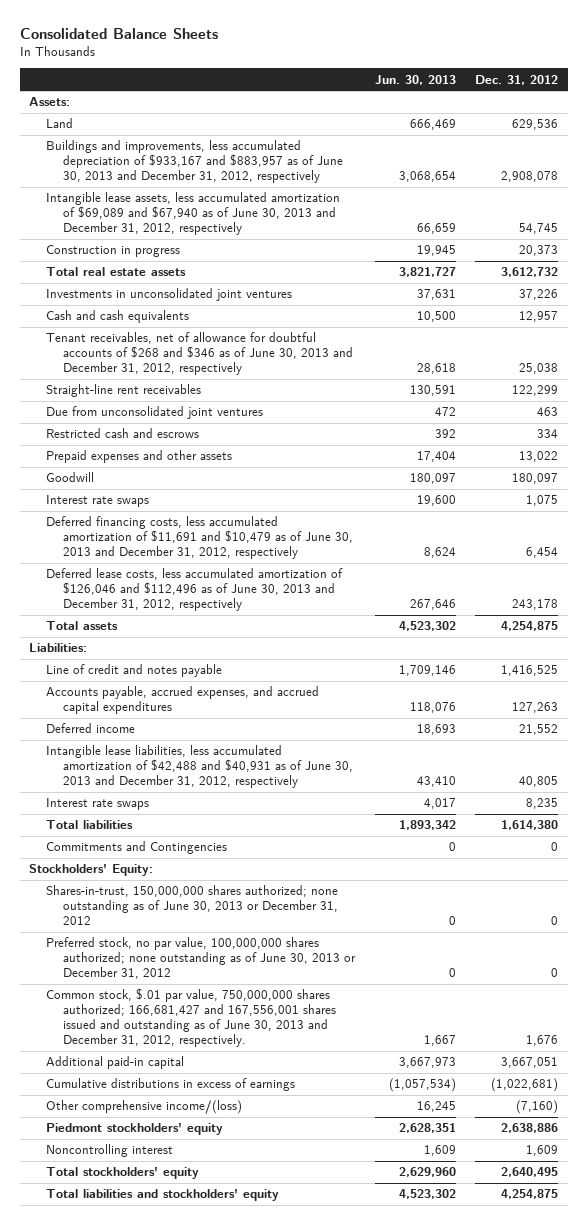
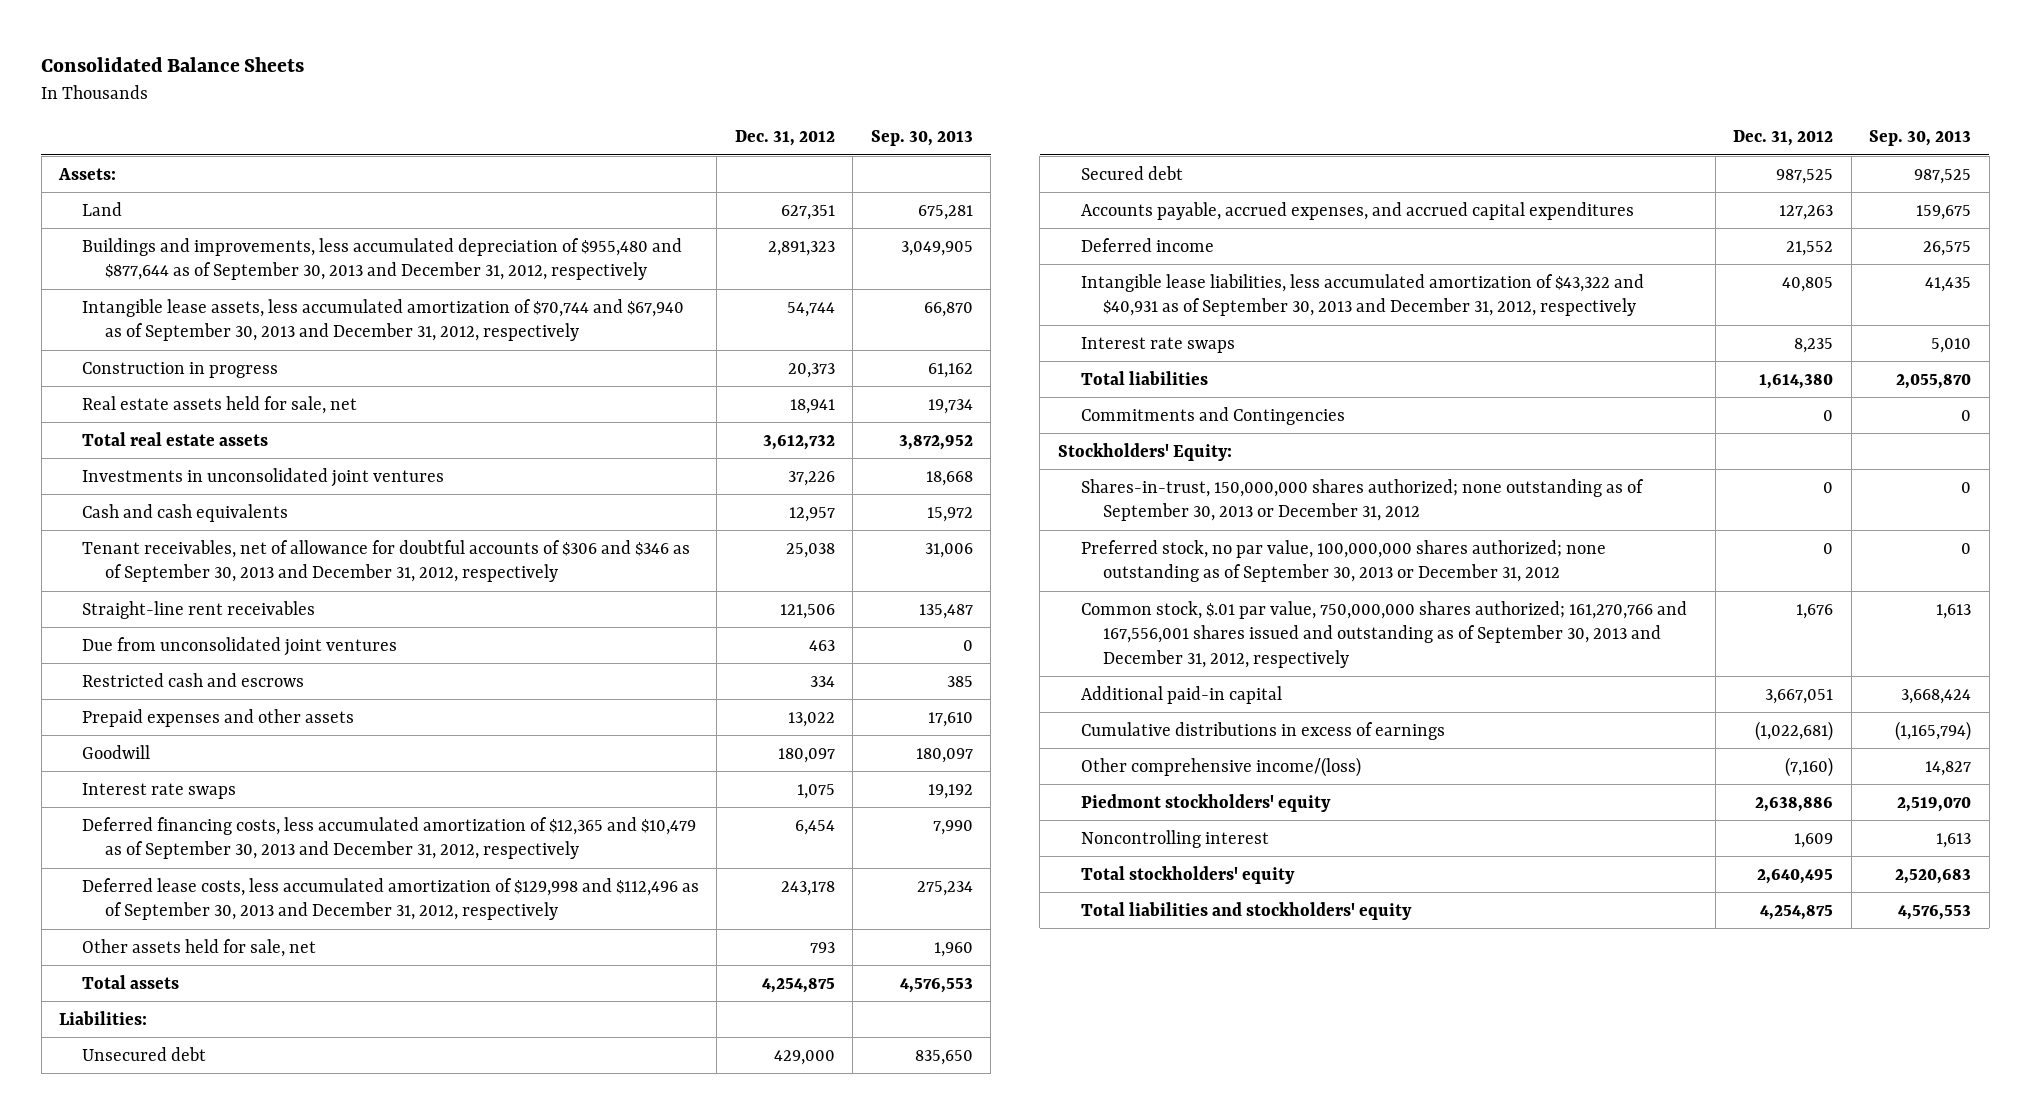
[374,74,456,85] Jun. 30, 2013 -> none
none -> [870,130,973,147] Sep. 30, 2013
[511,119,558,131] 629,536 -> [780,204,835,220] 627,351
[46,140,344,184] Buildings and improvements, less accumulated depreciation of $933,167 and $883,957 as of June 30, 2013 and December 31, 2012, respectively -> [82,237,683,281] Buildings and improvements, less accumulated depreciation of $955,480 and $877,644 as of September 30, 2013 and December 31, 2012, respectively
[500,171,558,183] 2,908,078 -> [767,240,835,256] 2,891,323
[46,192,341,236] Intangible lease assets, less accumulated amortization of $69,089 and $67,940 as of June 30, 2013 and December 31, 2012, respectively -> [82,298,685,342] Intangible lease assets, less accumulated amortization of $70,744 and $67,940 as of September 30, 2013 and December 31, 2012, respectively
[518,223,558,235] 54,745 -> [786,301,835,317] 54,744
none -> [82,395,358,414] Real estate assets held for sale, net
[46,332,354,376] Tenant receivables, net of allowance for doubtful accounts of $268 and $346 as of June 30, 2013 and December 31, 2012, respectively -> [82,539,691,583] Tenant receivables, net of allowance for doubtful accounts of $306 and $346 as of September 30, 2013 and December 31, 2012, respectively
[511,385,558,397] 122,299 -> [779,603,835,619] 121,506
[46,516,354,560] Deferred financing costs, less accumulated amortization of $11,691 and $10,479 as of June 30, 2013 and December 31, 2012, respectively -> [82,816,697,860] Deferred financing costs, less accumulated amortization of $12,365 and $10,479 as of September 30, 2013 and December 31, 2012, respectively
[46,568,344,612] Deferred lease costs, less accumulated amortization of $126,046 and $112,496 as of June 30, 2013 and December 31, 2012, respectively -> [82,877,700,921] Deferred lease costs, less accumulated amortization of $129,998 and $112,496 as of September 30, 2013 and December 31, 2012, respectively
none -> [82,938,317,957] Other assets held for sale, net
[46,664,223,678] Line of credit and notes payable -> none
none -> [82,1046,207,1061] Unsecured debt
none -> [1080,165,1183,180] Secured debt
[46,745,354,789] Intangible lease liabilities, less accumulated amortization of $42,488 and $40,931 as of June 30, 2013 and December 31, 2012, respectively -> [1080,273,1644,317] Intangible lease liabilities, less accumulated amortization of $43,322 and $40,931 as of September 30, 2013 and December 31, 2012, respectively
[46,885,339,926] Shares-in-trust, 150,000,000 shares authorized; none outstanding as of June 30, 2013 or December 31, 2012 -> [1080,478,1644,522] Shares-in-trust, 150,000,000 shares authorized; none outstanding as of September 30, 2013 or December 31, 2012
[46,937,357,980] Preferred stock, no par value, 100,000,000 shares authorized; none outstanding as of June 30, 2013 or December 31, 2012 -> [1080,539,1606,583] Preferred stock, no par value, 100,000,000 shares authorized; none outstanding as of September 30, 2013 or December 31, 2012
[46,988,337,1047] Common stock, $.01 par value, 750,000,000 shares authorized; 166,681,427 and 167,556,001 shares issued and outstanding as of June 30, 2013 and December 31, 2012, respectively. -> [1080,600,1687,668] Common stock, $.01 par value, 750,000,000 shares authorized; 161,270,766 and 167,556,001 shares issued and outstanding as of September 30, 2013 and December 31, 2012, respectively

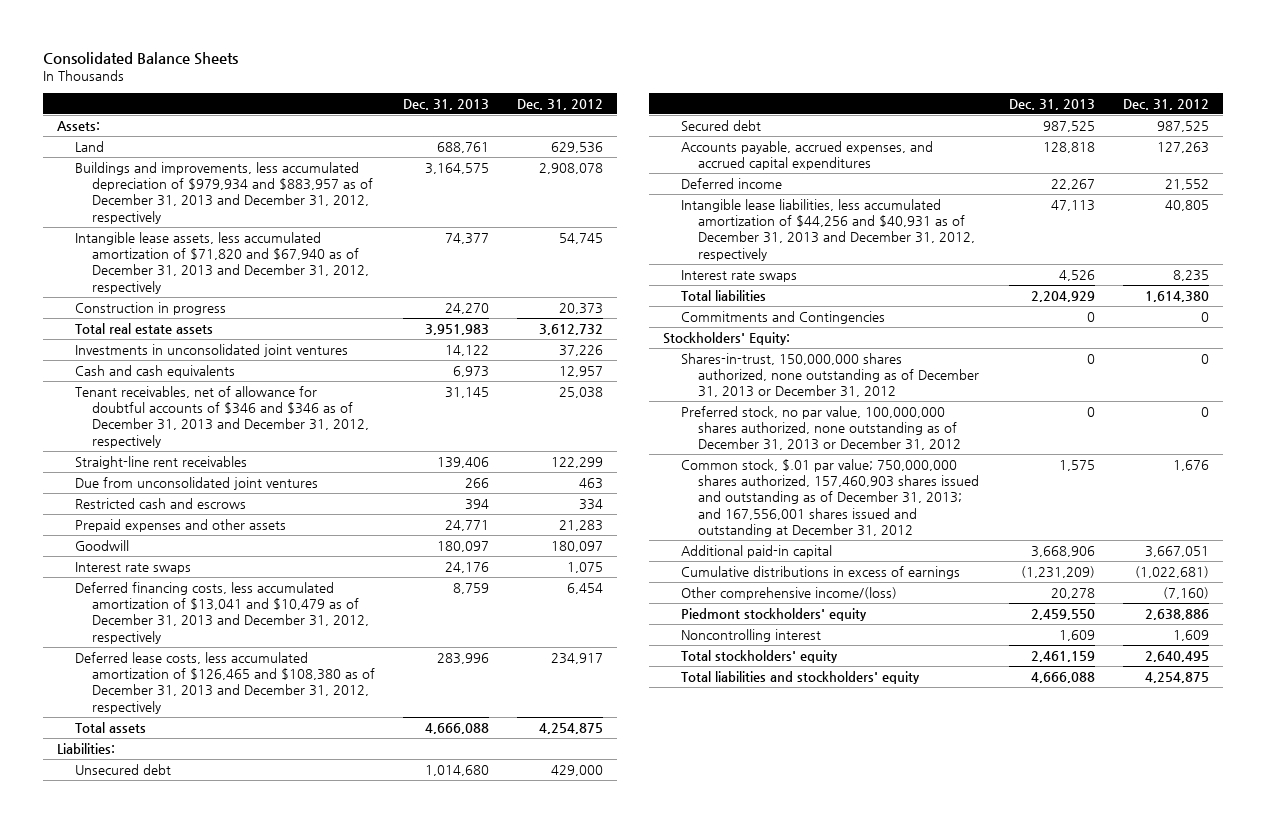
[870,130,973,147] Sep. 30, 2013 -> none
none -> [403,98,490,110] Dec. 31, 2013
[780,204,835,220] 627,351 -> [551,141,604,153] 629,536
[82,237,683,281] Buildings and improvements, less accumulated depreciation of $955,480 and $877,644 as of September 30, 2013 and December 31, 2012, respectively -> [74,161,374,224] Buildings and improvements, less accumulated depreciation of $979,934 and $883,957 as of December 31, 2013 and December 31, 2012, respectively
[767,240,835,256] 2,891,323 -> [539,162,604,174] 2,908,078
[82,298,685,342] Intangible lease assets, less accumulated amortization of $70,744 and $67,940 as of September 30, 2013 and December 31, 2012, respectively -> [74,231,370,294] Intangible lease assets, less accumulated amortization of $71,820 and $67,940 as of December 31, 2013 and December 31, 2012, respectively
[786,301,835,317] 54,744 -> [559,232,604,244] 54,745
[82,395,358,414] Real estate assets held for sale, net -> none
[82,539,691,583] Tenant receivables, net of allowance for doubtful accounts of $306 and $346 as of September 30, 2013 and December 31, 2012, respectively -> [74,385,370,448] Tenant receivables, net of allowance for doubtful accounts of $346 and $346 as of December 31, 2013 and December 31, 2012, respectively
[779,603,835,619] 121,506 -> [551,456,604,468] 122,299
[787,711,835,727] 13,022 -> [559,519,604,531] 21,283
[82,938,317,957] Other assets held for sale, net -> none
[82,816,697,860] Deferred financing costs, less accumulated amortization of $12,365 and $10,479 as of September 30, 2013 and December 31, 2012, respectively -> [74,581,370,644] Deferred financing costs, less accumulated amortization of $13,041 and $10,479 as of December 31, 2013 and December 31, 2012, respectively
[82,877,700,921] Deferred lease costs, less accumulated amortization of $129,998 and $112,496 as of September 30, 2013 and December 31, 2012, respectively -> [74,651,376,714] Deferred lease costs, less accumulated amortization of $126,465 and $108,380 as of December 31, 2013 and December 31, 2012, respectively
[780,880,835,896] 243,178 -> [551,652,604,664] 234,917
[1080,273,1644,317] Intangible lease liabilities, less accumulated amortization of $43,322 and $40,931 as of September 30, 2013 and December 31, 2012, respectively -> [680,198,976,261] Intangible lease liabilities, less accumulated amortization of $44,256 and $40,931 as of December 31, 2013 and December 31, 2012, respectively
[1080,478,1644,522] Shares-in-trust, 150,000,000 shares authorized; none outstanding as of September 30, 2013 or December 31, 2012 -> [680,352,980,398] Shares-in-trust, 150,000,000 shares authorized, none outstanding as of December 31, 2013 or December 31, 2012
[1080,539,1606,583] Preferred stock, no par value, 100,000,000 shares authorized; none outstanding as of September 30, 2013 or December 31, 2012 -> [680,405,962,451] Preferred stock, no par value, 100,000,000 shares authorized, none outstanding as of December 31, 2013 or December 31, 2012
[1080,600,1687,668] Common stock, $.01 par value, 750,000,000 shares authorized; 161,270,766 and 167,556,001 shares issued and outstanding as of September 30, 2013 and December 31, 2012, respectively -> [680,458,980,538] Common stock, $.01 par value; 750,000,000 shares authorized, 157,460,903 shares issued and outstanding as of December 31, 2013; and 167,556,001 shares issued and outstanding at December 31, 2012

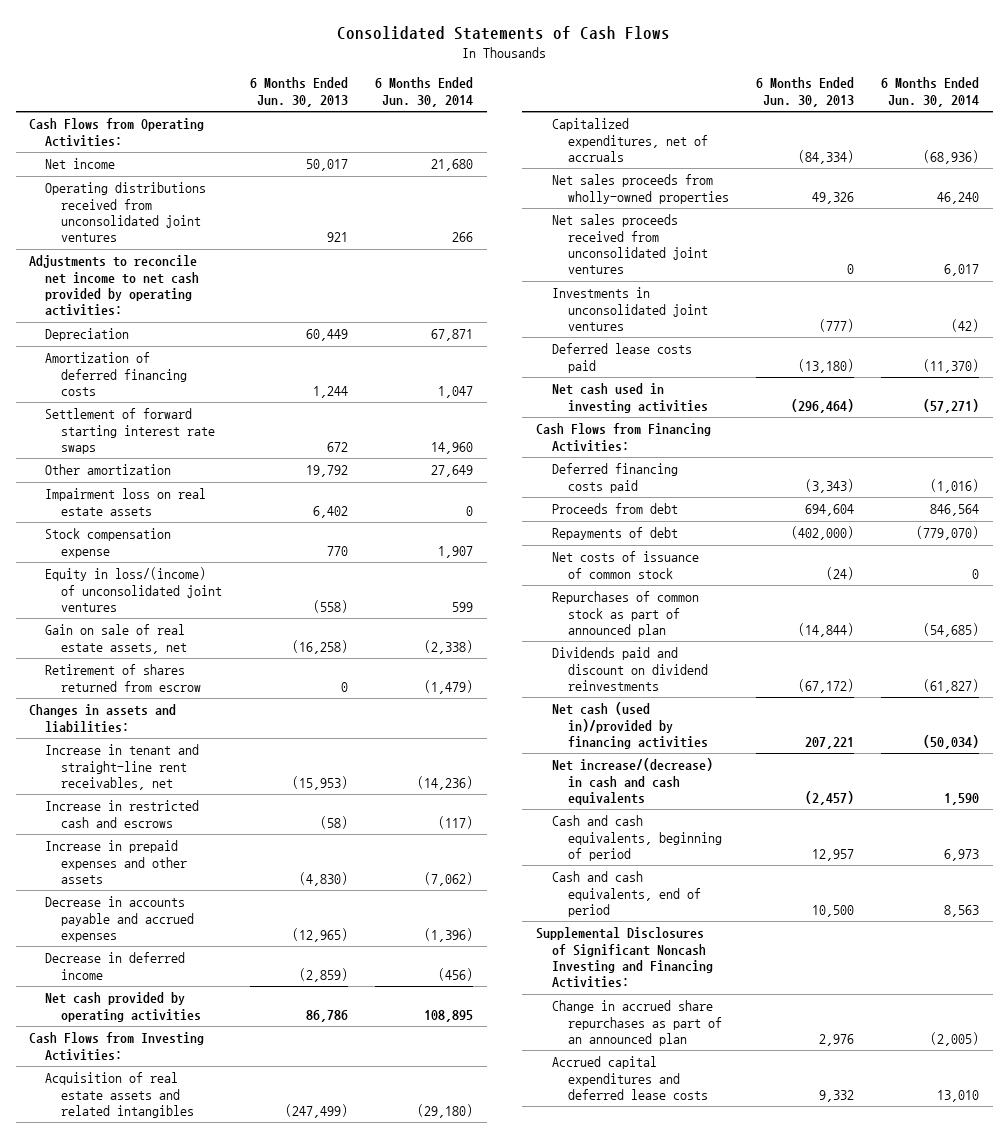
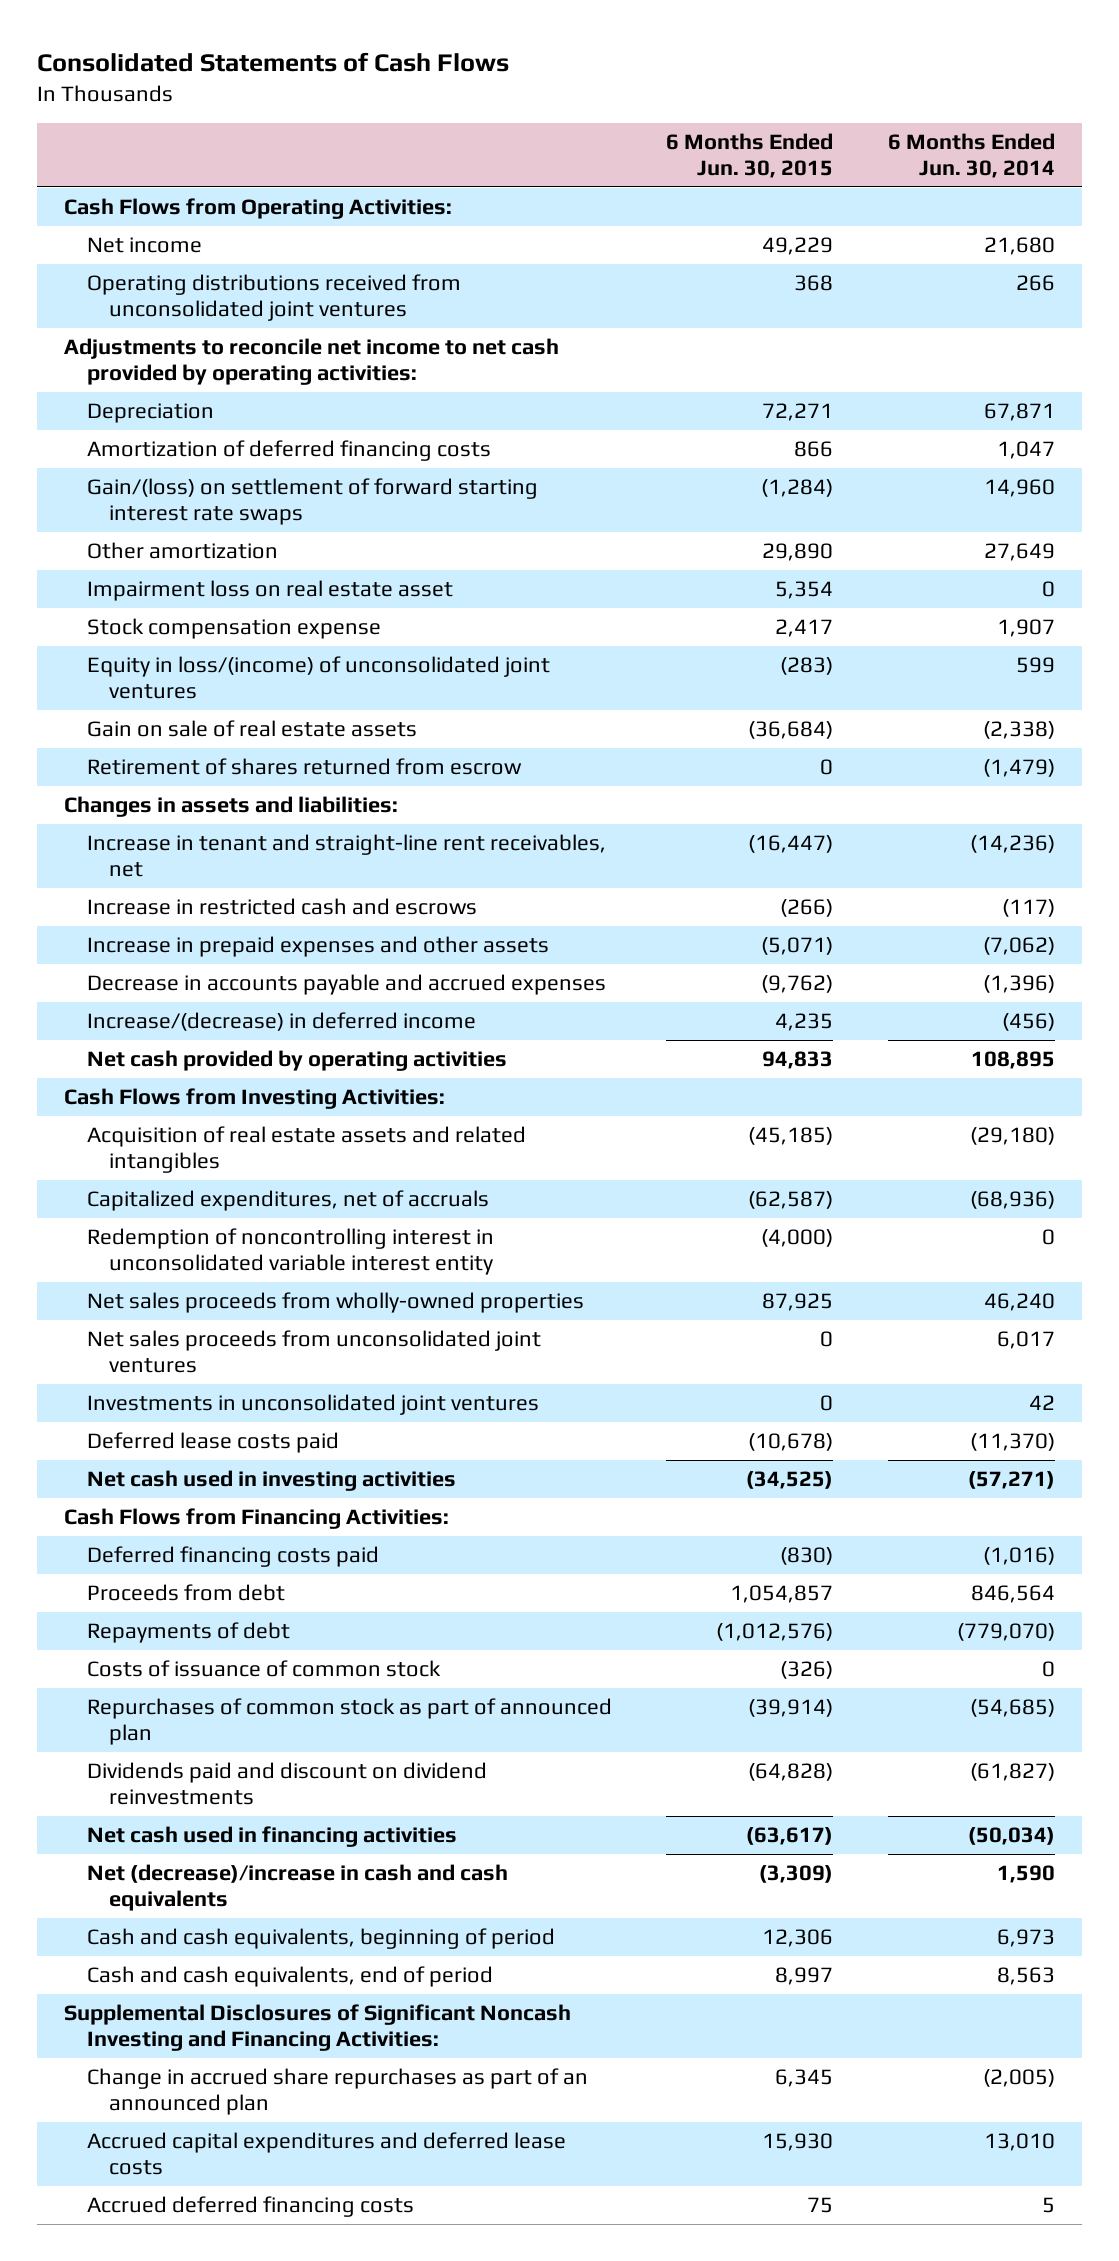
[249,77,348,107] 6 Months Ended Jun. 30, 2013 -> none
none -> [666,133,834,178] 6 Months Ended Jun. 30, 2015
[45,408,216,455] Settlement of forward starting interest rate swaps -> [86,478,538,525] Gain/(loss) on settlement of forward starting interest rate swaps
[45,488,207,516] Impairment loss on real estate assets -> [86,580,453,602] Impairment loss on real estate asset
[45,624,188,654] Gain on sale of real estate assets, net -> [86,720,417,738] Gain on sale of real estate assets
[45,952,186,980] Decrease in deferred income -> [86,1012,476,1032] Increase/(decrease) in deferred income
none -> [86,1228,494,1275] Redemption of noncontrolling interest in unconsolidated variable interest entity
[551,214,708,275] Net sales proceeds received from unconsolidated joint ventures -> [86,1330,541,1373] Net sales proceeds from unconsolidated joint ventures
[951,319,980,333] (42) -> [1028,1395,1055,1411] 42
[551,551,699,579] Net costs of issuance of common stock -> [86,1660,441,1678] Costs of issuance of common stock
[551,702,708,750] Net cash (used in)/provided by financing activities -> [86,1826,457,1848] Net cash used in financing activities
[551,758,713,806] Net increase/(decrease) in cash and cash equivalents -> [86,1864,508,1911] Net (decrease)/increase in cash and cash equivalents
none -> [86,2196,414,2218] Accrued deferred financing costs

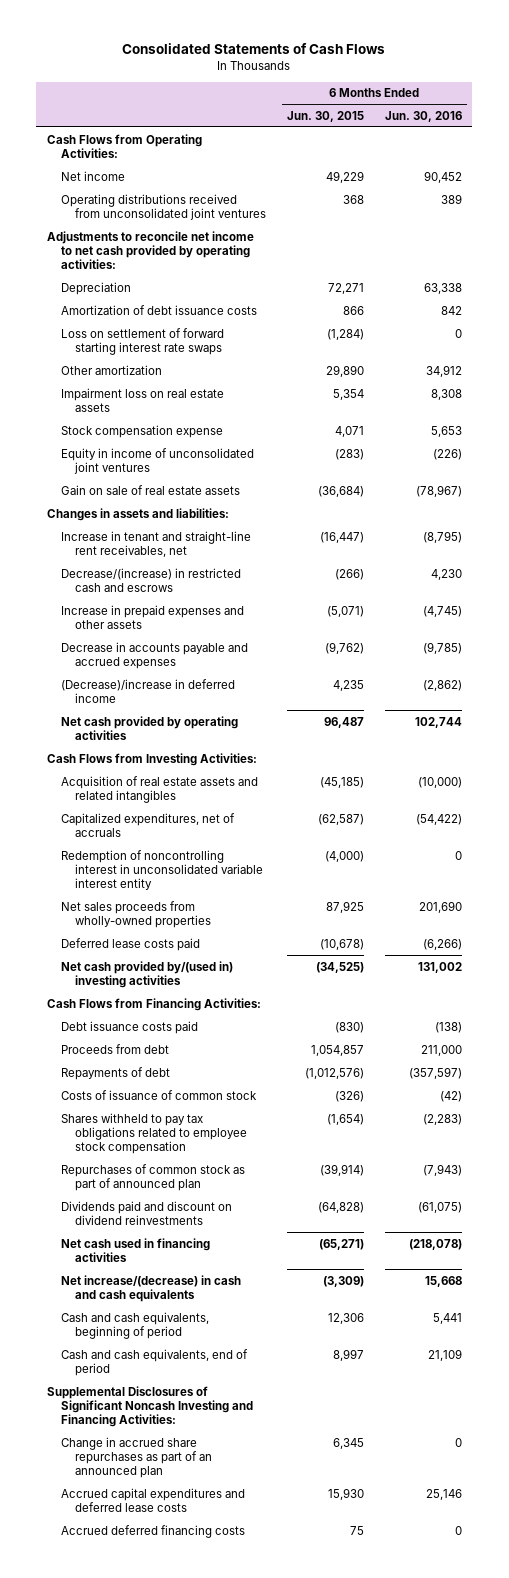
[887,133,1055,178] 6 Months Ended Jun. 30, 2014 -> none
none -> [384,110,462,122] Jun. 30, 2016
[86,440,491,462] Amortization of deferred financing costs -> [60,304,257,315] Amortization of debt issuance costs
[86,478,538,525] Gain/(loss) on settlement of forward starting interest rate swaps -> [60,327,224,355] Loss on settlement of forward starting interest rate swaps
[86,580,453,602] Impairment loss on real estate asset -> [60,387,224,412] Impairment loss on real estate assets
[775,619,834,638] 2,417 -> [334,425,364,437] 4,071
[86,656,550,699] Equity in loss/(income) of unconsolidated joint ventures -> [60,447,254,474] Equity in income of unconsolidated joint ventures
[86,758,522,776] Retirement of shares returned from escrow -> none
[86,898,477,916] Increase in restricted cash and escrows -> [60,567,241,592] Decrease/(increase) in restricted cash and escrows
[86,1012,476,1032] Increase/(decrease) in deferred income -> [60,678,235,703] (Decrease)/increase in deferred income
[762,1051,834,1070] 94,833 -> [323,716,364,728] 96,487
[86,1330,541,1373] Net sales proceeds from unconsolidated joint ventures -> none
[86,1394,539,1416] Investments in unconsolidated joint ventures -> none
[86,1470,456,1492] Net cash used in investing activities -> [60,960,233,988] Net cash provided by/(used in) investing activities
[86,1546,379,1568] Deferred financing costs paid -> none
none -> [60,1020,198,1034] Debt issuance costs paid
none -> [60,1112,247,1155] Shares withheld to pay tax obligations related to employee stock compensation
[746,1827,834,1846] (63,617) -> [318,1238,364,1250] (65,271)
[86,1864,508,1911] Net (decrease)/increase in cash and cash equivalents -> [60,1274,241,1302] Net increase/(decrease) in cash and cash equivalents

